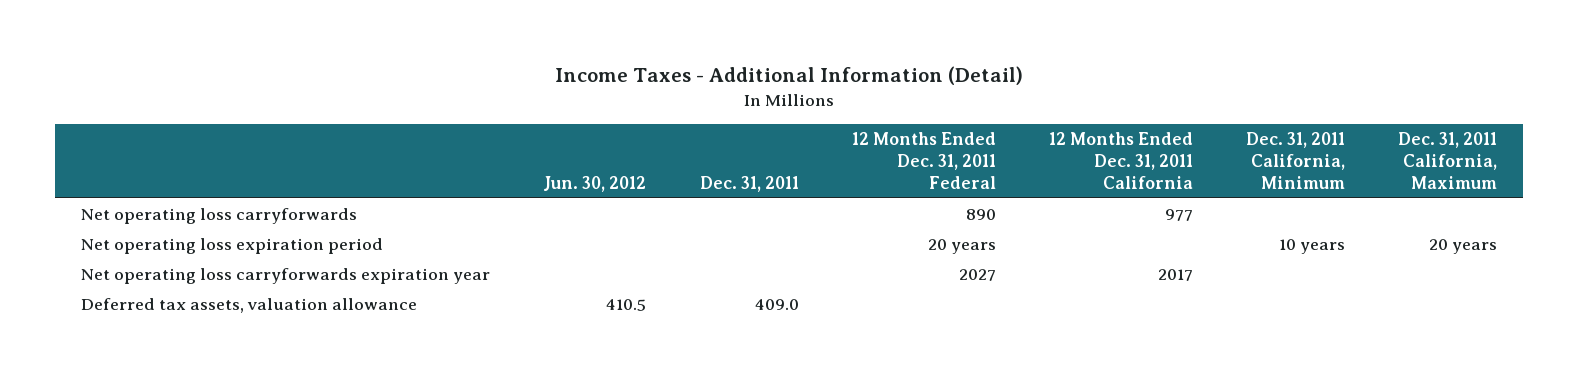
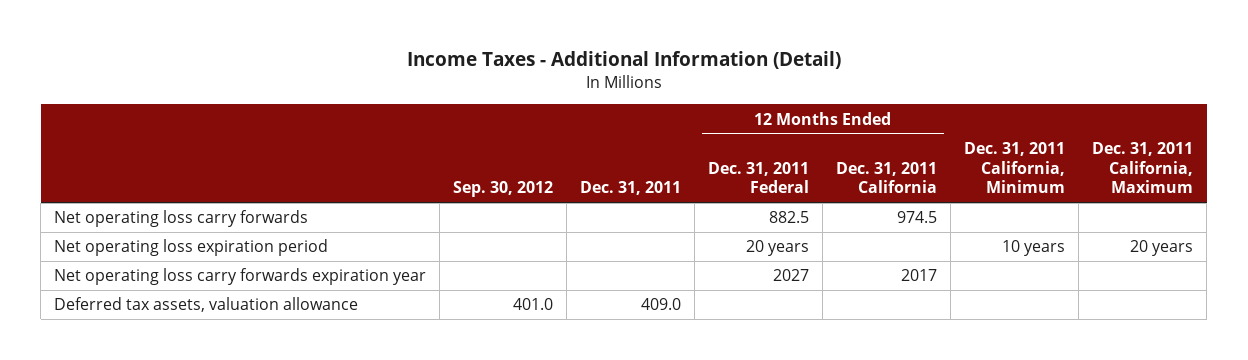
[543,175,647,192] Jun. 30, 2012 -> none
none -> [453,181,554,198] Sep. 30, 2012
[81,208,358,225] Net operating loss carryforwards -> [54,210,309,228] Net operating loss carry forwards
[965,209,996,221] 890 -> [769,211,810,224] 882.5
[1164,209,1193,222] 977 -> [897,211,938,224] 974.5
[81,268,491,285] Net operating loss carryforwards expiration year -> [54,268,427,286] Net operating loss carry forwards expiration year

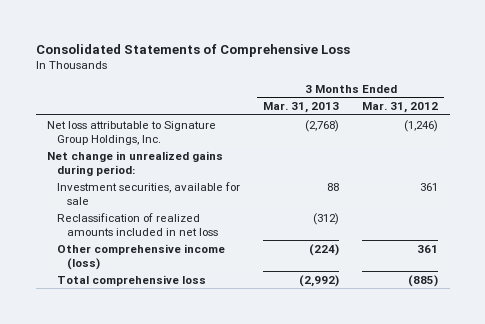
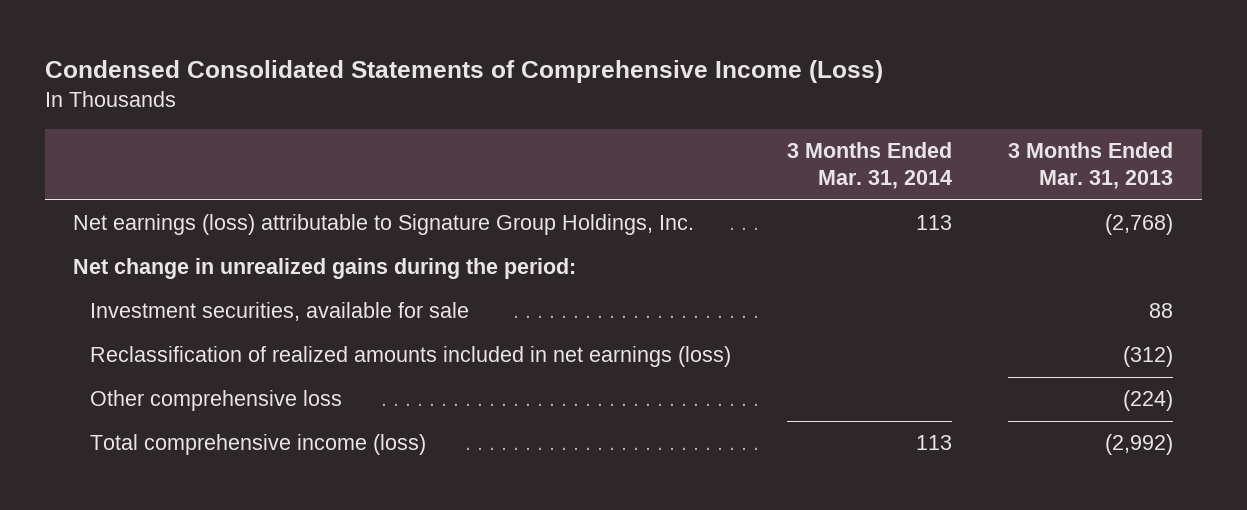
[35,43,350,57] Consolidated Statements of Comprehensive Loss -> [45,60,884,84] Condensed Consolidated Statements of Comprehensive Income (Loss)
[362,102,439,114] Mar. 31, 2012 -> none
none -> [787,142,953,190] 3 Months Ended Mar. 31, 2014
[47,120,217,145] Net loss attributable to Signature Group Holdings, Inc. -> [73,214,695,236] Net earnings (loss) attributable to Signature Group Holdings, Inc.
[47,150,224,176] Net change in unrealized gains during period: -> [73,258,577,280] Net change in unrealized gains during the period:
[57,212,218,236] Reclassification of realized amounts included in net loss -> [90,346,732,368] Reclassification of realized amounts included in net earnings (loss)
[57,243,226,270] Other comprehensive income (loss) -> [90,390,343,412] Other comprehensive loss
[57,274,207,286] Total comprehensive loss -> [90,434,427,456] Total comprehensive income (loss)

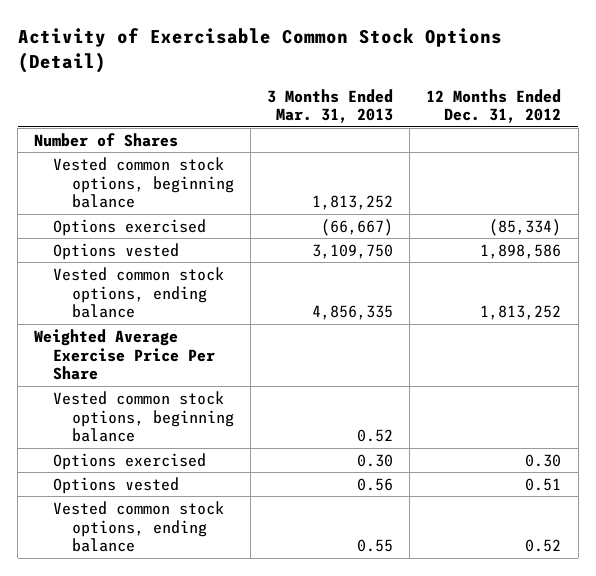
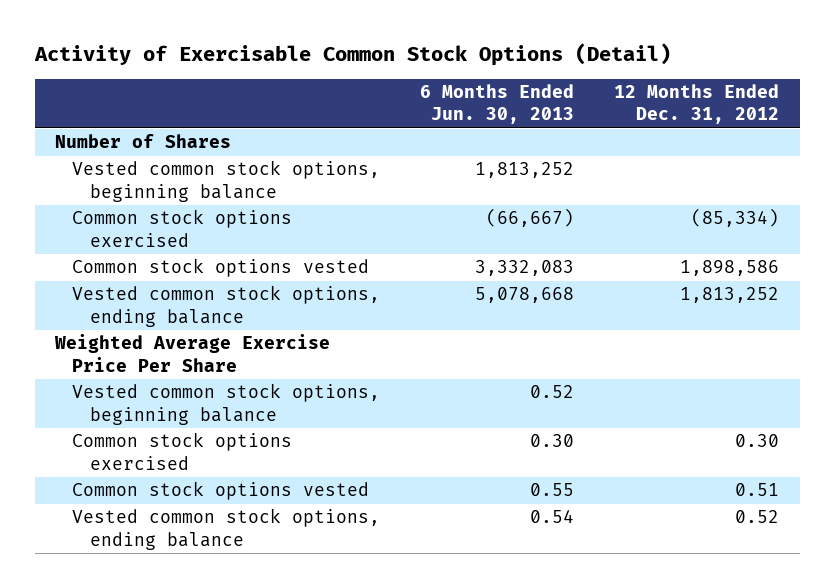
[266,88,393,124] 3 Months Ended Mar. 31, 2013 -> none
none -> [420,83,575,125] 6 Months Ended Jun. 30, 2013
[52,218,206,236] Options exercised -> [72,209,293,247] Common stock options exercised
[52,242,179,260] Options vested -> [72,258,370,278] Common stock options vested
[52,452,206,470] Options exercised -> [72,432,293,470] Common stock options exercised
[52,476,179,494] Options vested -> [72,481,370,501] Common stock options vested

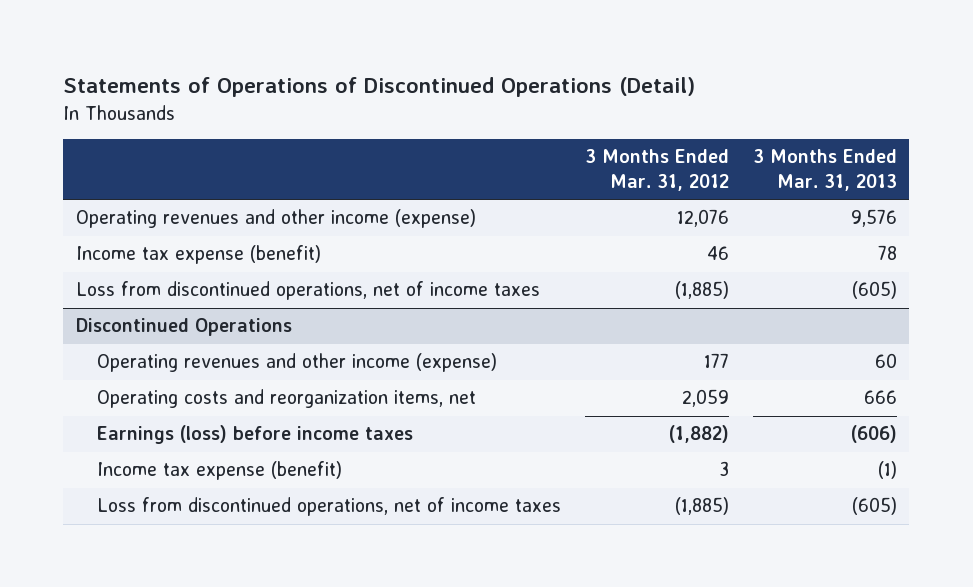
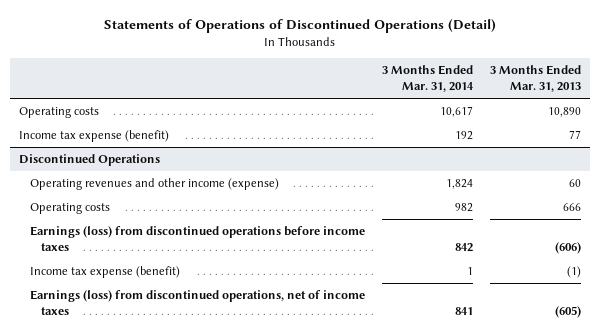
[584,149,729,192] 3 Months Ended Mar. 31, 2012 -> none
none -> [382,65,475,93] 3 Months Ended Mar. 31, 2014
[75,209,476,229] Operating revenues and other income (expense) -> none
[75,281,540,301] Loss from discontinued operations, net of income taxes -> none
none -> [18,107,99,119] Operating costs
[878,245,898,261] 78 -> [569,130,582,140] 77
[96,389,476,409] Operating costs and reorganization items, net -> [29,203,110,215] Operating costs
[96,425,413,445] Earnings (loss) before income taxes -> [29,226,365,251] Earnings (loss) from discontinued operations before income taxes
[96,497,561,517] Loss from discontinued operations, net of income taxes -> [29,290,365,315] Earnings (loss) from discontinued operations, net of income taxes

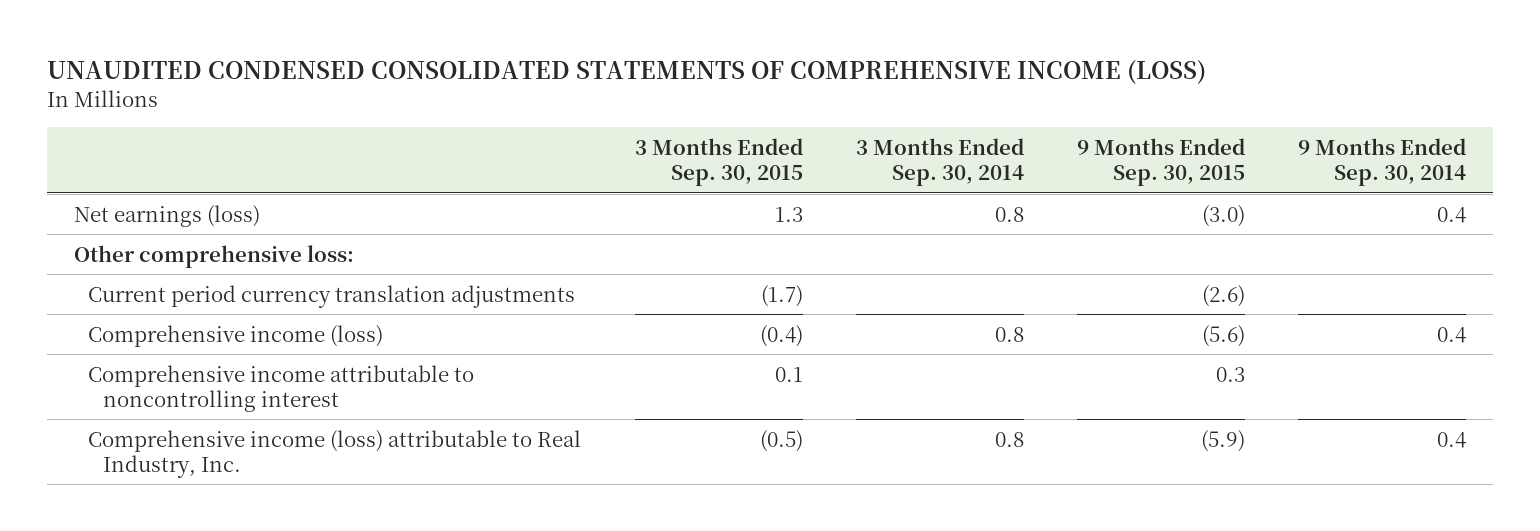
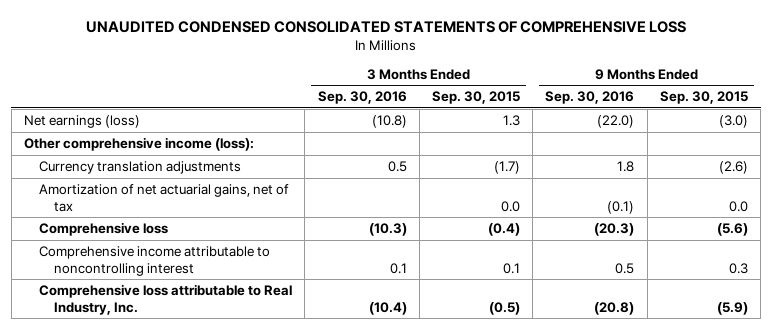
[47,59,1207,85] UNAUDITED CONDENSED CONSOLIDATED STATEMENTS OF COMPREHENSIVE INCOME (LOSS) -> [85,20,686,33] UNAUDITED CONDENSED CONSOLIDATED STATEMENTS OF COMPREHENSIVE LOSS
[855,137,1024,186] 3 Months Ended Sep. 30, 2014 -> none
[1298,137,1467,186] 9 Months Ended Sep. 30, 2014 -> none
none -> [317,91,407,105] Sep. 30, 2016
none -> [545,91,635,105] Sep. 30, 2016
[74,244,355,268] Other comprehensive loss: -> [23,136,254,151] Other comprehensive income (loss):
[88,284,576,308] Current period currency translation adjustments -> [39,160,242,174] Currency translation adjustments
none -> [39,183,290,212] Amortization of net actuarial gains, net of tax
[88,324,384,347] Comprehensive income (loss) -> [39,221,169,236] Comprehensive loss
[88,429,582,478] Comprehensive income (loss) attributable to Real Industry, Inc. -> [39,283,293,315] Comprehensive loss attributable to Real Industry, Inc.

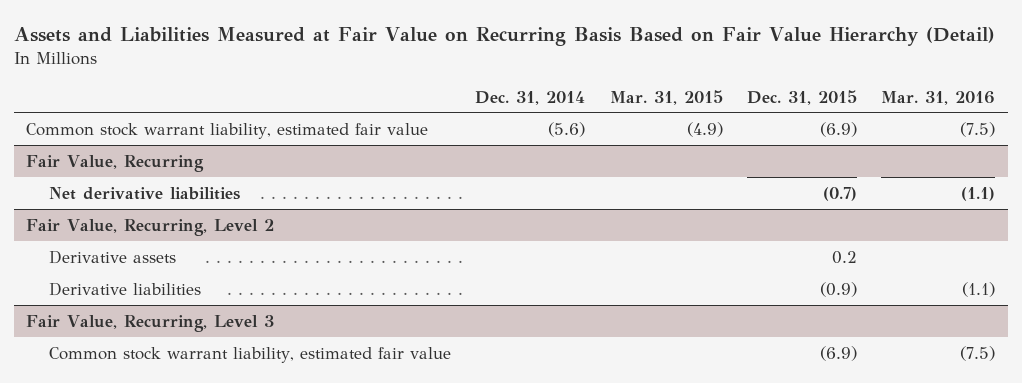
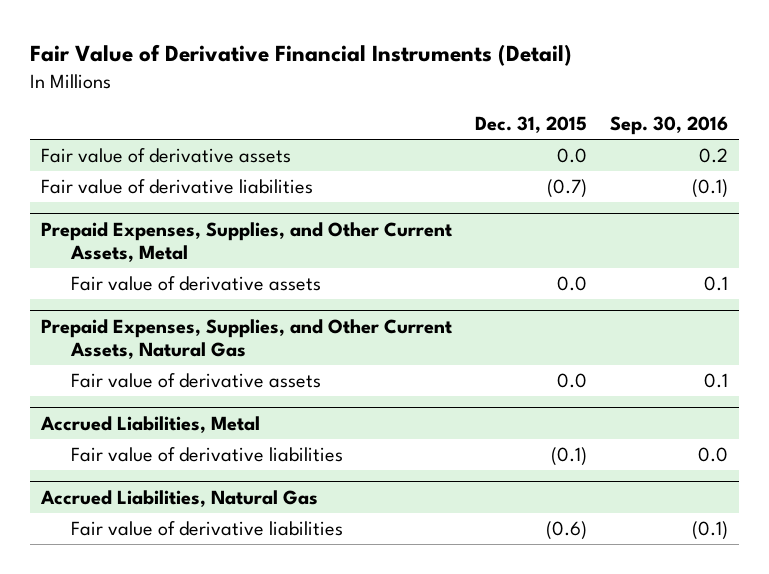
[14,26,996,46] Assets and Liabilities Measured at Fair Value on Recurring Basis Based on Fair Value Hierarchy (Detail) -> [29,43,572,66] Fair Value of Derivative Financial Instruments (Detail)
[475,90,586,105] Dec. 31, 2014 -> none
[609,89,723,105] Mar. 31, 2015 -> none
[881,90,996,105] Mar. 31, 2016 -> none
none -> [609,115,728,135] Sep. 30, 2016
[26,122,429,139] Common stock warrant liability, estimated fair value -> none
[26,154,205,172] Fair Value, Recurring -> none
[48,186,240,200] Net derivative liabilities -> none
[26,218,275,236] Fair Value, Recurring, Level 2 -> none
[26,314,275,332] Fair Value, Recurring, Level 3 -> none
[48,346,451,363] Common stock warrant liability, estimated fair value -> none
[48,249,176,264] Derivative assets -> [41,148,292,164] Fair value of derivative assets
[831,250,857,264] 0.2 -> [556,148,587,164] 0.0
[48,281,201,296] Derivative liabilities -> [41,179,314,195] Fair value of derivative liabilities
[819,281,857,297] (0.9) -> [546,179,587,199] (0.7)
none -> [41,221,453,262] Prepaid Expenses, Supplies, and Other Current Assets, Metal
none -> [71,276,322,292] Fair value of derivative assets
none -> [41,318,453,359] Prepaid Expenses, Supplies, and Other Current Assets, Natural Gas
none -> [71,373,322,389] Fair value of derivative assets
none -> [40,415,261,433] Accrued Liabilities, Metal
none -> [71,447,344,463] Fair value of derivative liabilities
none -> [40,489,319,507] Accrued Liabilities, Natural Gas
none -> [71,521,344,537] Fair value of derivative liabilities

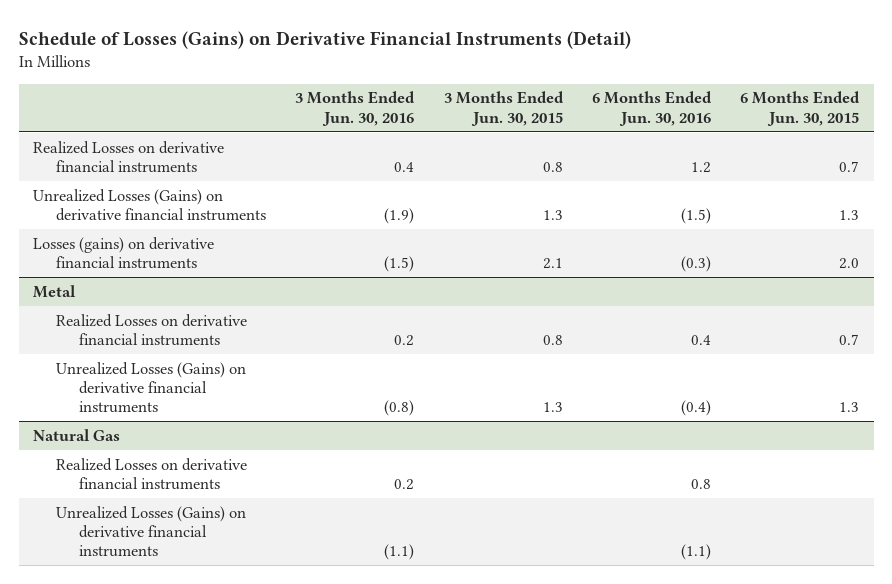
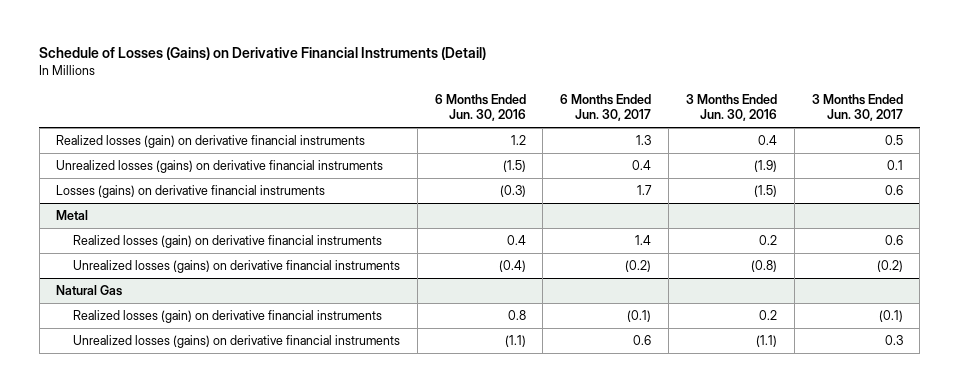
[443,91,564,126] 3 Months Ended Jun. 30, 2015 -> none
[739,91,860,126] 6 Months Ended Jun. 30, 2015 -> none
none -> [560,93,652,122] 6 Months Ended Jun. 30, 2017
none -> [811,93,903,122] 3 Months Ended Jun. 30, 2017
[33,140,225,174] Realized Losses on derivative financial instruments -> [56,134,366,148] Realized losses (gain) on derivative financial instruments
[33,188,267,222] Unrealized Losses (Gains) on derivative financial instruments -> [56,159,384,173] Unrealized losses (gains) on derivative financial instruments
[56,313,248,347] Realized Losses on derivative financial instruments -> [72,234,382,248] Realized losses (gain) on derivative financial instruments
[56,361,247,414] Unrealized Losses (Gains) on derivative financial instruments -> [72,259,400,273] Unrealized losses (gains) on derivative financial instruments
[56,457,248,491] Realized Losses on derivative financial instruments -> [72,309,382,323] Realized losses (gain) on derivative financial instruments
[56,505,247,558] Unrealized Losses (Gains) on derivative financial instruments -> [72,334,400,348] Unrealized losses (gains) on derivative financial instruments

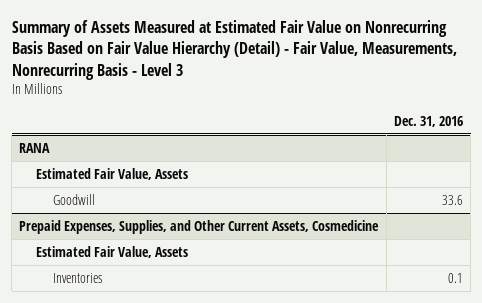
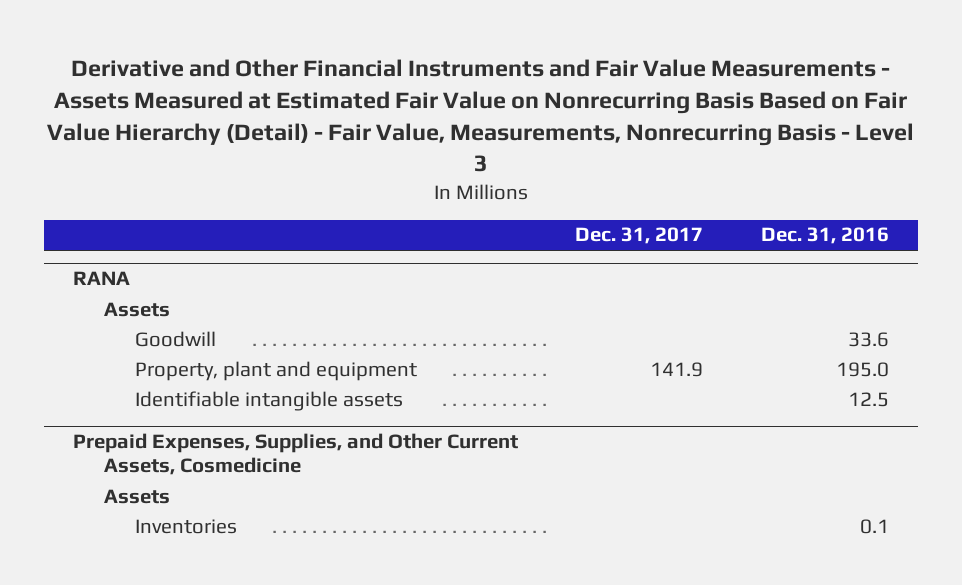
[11,19,457,80] Summary of Assets Measured at Estimated Fair Value on Nonrecurring Basis Based on Fair Value Hierarchy (Detail) - Fair Value, Measurements, Nonrecurring Basis - Level 3 -> [46,58,914,173] Derivative and Other Financial Instruments and Fair Value Measurements - Assets Measured at Estimated Fair Value on Nonrecurring Basis Based on Fair Value Hierarchy (Detail) - Fair Value, Measurements, Nonrecurring Basis - Level 3
none -> [575,227,704,245] Dec. 31, 2017
[36,167,189,180] Estimated Fair Value, Assets -> [104,301,171,317] Assets
none -> [135,360,418,381] Property, plant and equipment
none -> [135,390,404,411] Identifiable intangible assets
[36,245,189,258] Estimated Fair Value, Assets -> [104,488,171,504] Assets

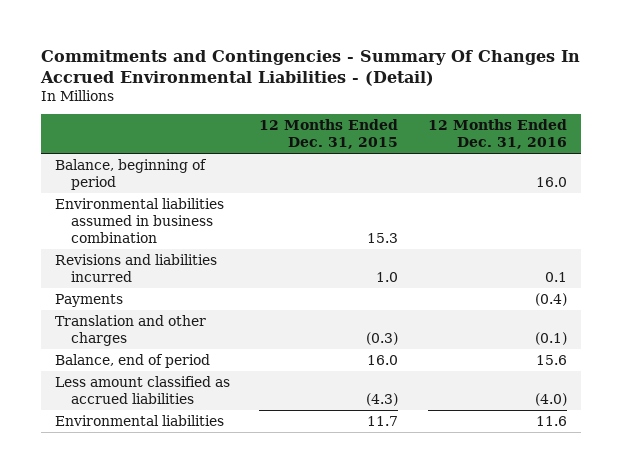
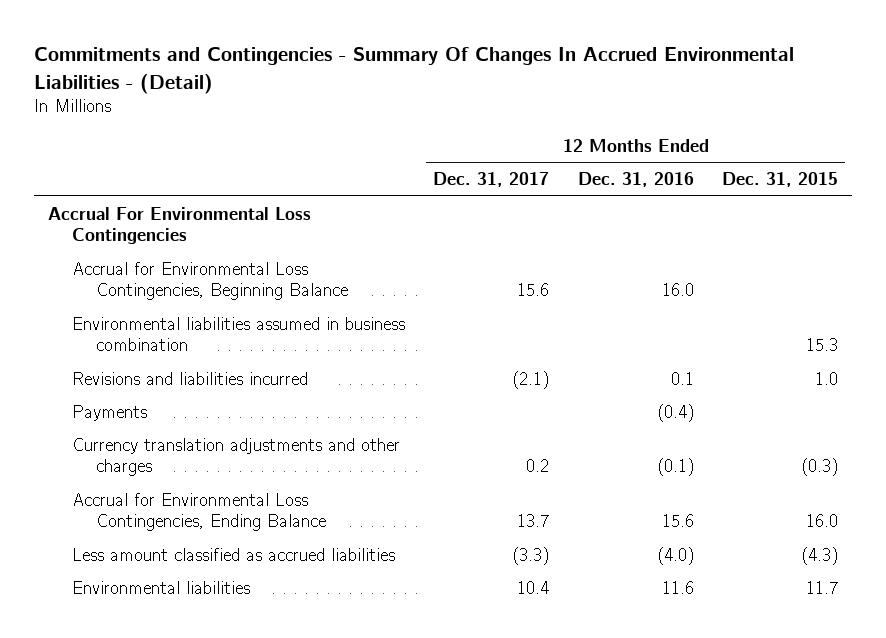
none -> [433,172,550,188] Dec. 31, 2017
none -> [48,206,312,245] Accrual For Environmental Loss Contingencies
[55,159,208,190] Balance, beginning of period -> [72,261,349,301] Accrual for Environmental Loss Contingencies, Beginning Balance
[55,315,207,346] Translation and other charges -> [72,437,401,477] Currency translation adjustments and other charges
[55,354,211,369] Balance, end of period -> [72,492,327,532] Accrual for Environmental Loss Contingencies, Ending Balance

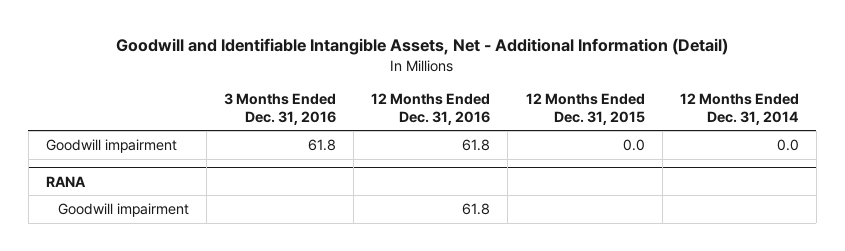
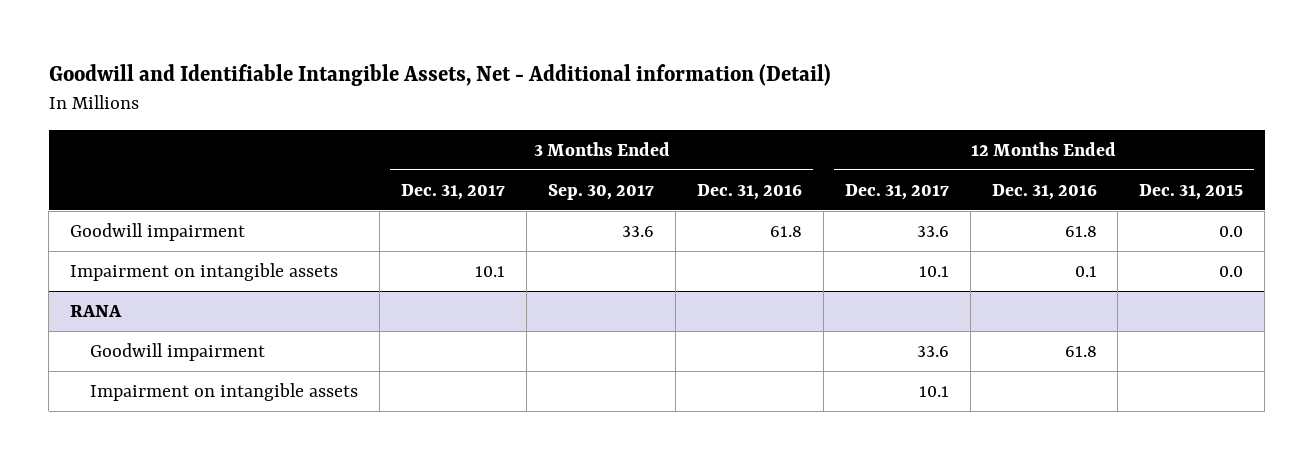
[116,37,729,55] Goodwill and Identifiable Intangible Assets, Net - Additional Information (Detail) -> [48,64,831,87] Goodwill and Identifiable Intangible Assets, Net - Additional information (Detail)
[679,93,799,125] 12 Months Ended Dec. 31, 2014 -> none
none -> [401,183,506,200] Dec. 31, 2017
none -> [548,183,655,200] Sep. 30, 2017
none -> [844,183,949,200] Dec. 31, 2017
none -> [70,262,339,281] Impairment on intangible assets
none -> [90,382,359,401] Impairment on intangible assets

